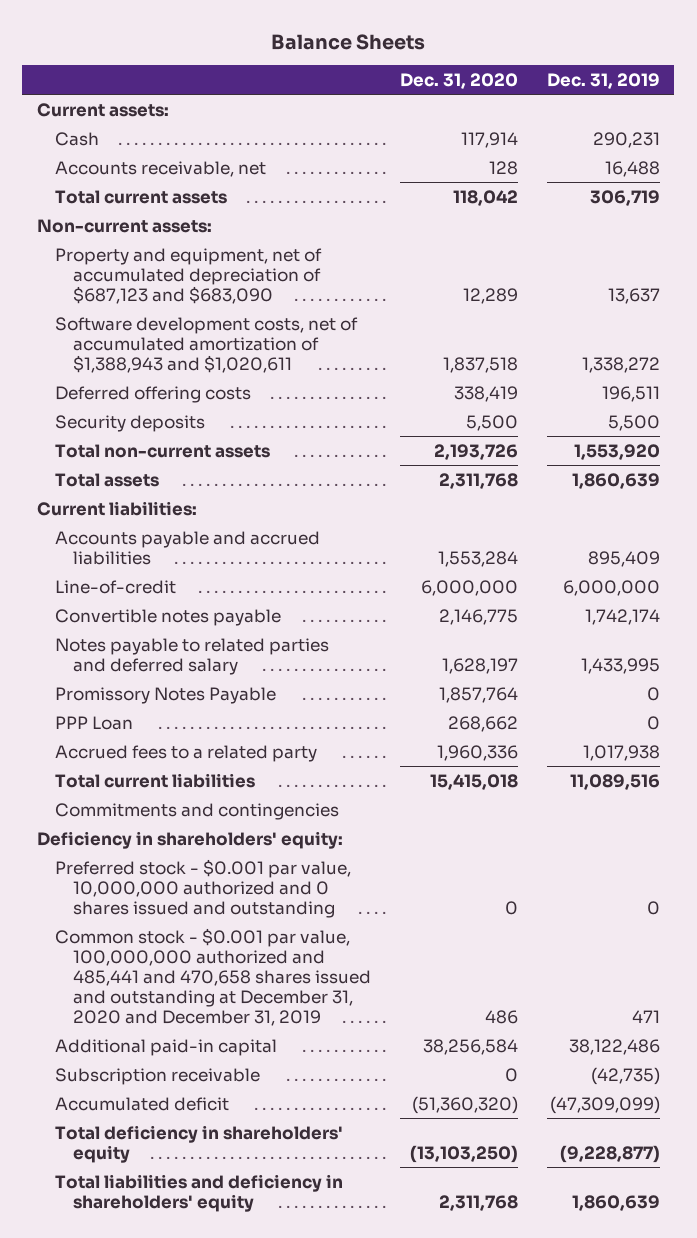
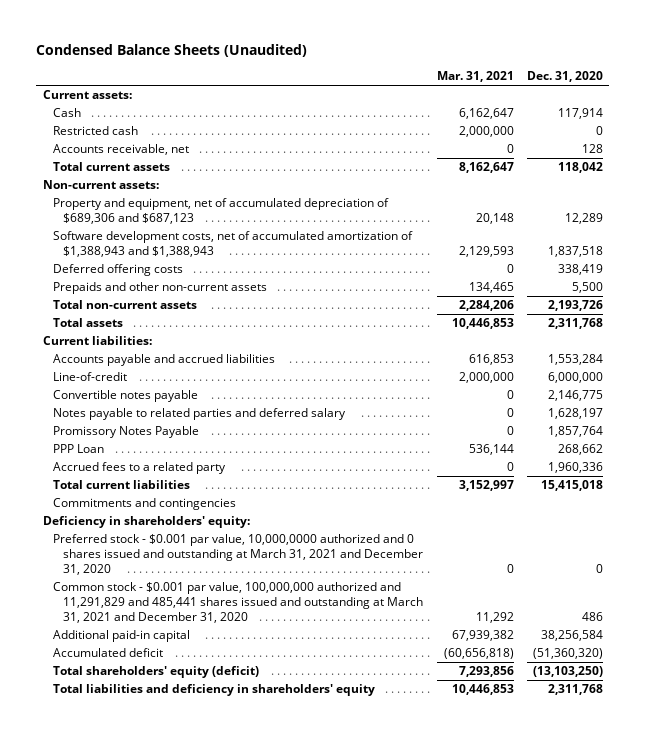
[271,33,426,50] Balance Sheets -> [36,43,308,57] Condensed Balance Sheets (Unaudited)
[546,73,660,90] Dec. 31, 2019 -> none
none -> [436,71,514,83] Mar. 31, 2021
none -> [53,126,139,136] Restricted cash
[55,247,323,304] Property and equipment, net of accumulated depreciation of $687,123 and $683,090 -> [53,198,390,225] Property and equipment, net of accumulated depreciation of $689,306 and $687,123
[55,316,359,373] Software development costs, net of accumulated amortization of $1,388,943 and $1,020,611 -> [53,231,414,258] Software development costs, net of accumulated amortization of $1,388,943 and $1,388,943
[55,414,206,432] Security deposits -> none
none -> [53,282,268,295] Prepaids and other non-current assets
[55,858,352,918] Preferred stock - $0.001 par value, 10,000,000 authorized and 0 shares issued and outstanding -> [53,534,424,575] Preferred stock - $0.001 par value, 10,000,0000 authorized and 0 shares issued and outstanding at March 31, 2021 and December 31, 2020
[55,927,372,1026] Common stock - $0.001 par value, 100,000,000 authorized and 485,441 and 470,658 shares issued and outstanding at December 31, 2020 and December 31, 2019 -> [53,582,424,623] Common stock - $0.001 par value, 100,000,000 authorized and 11,291,829 and 485,441 shares issued and outstanding at March 31, 2021 and December 31, 2020
[55,1067,261,1085] Subscription receivable -> none
[55,1124,344,1163] Total deficiency in shareholders' equity -> [53,666,260,679] Total shareholders' equity (deficit)

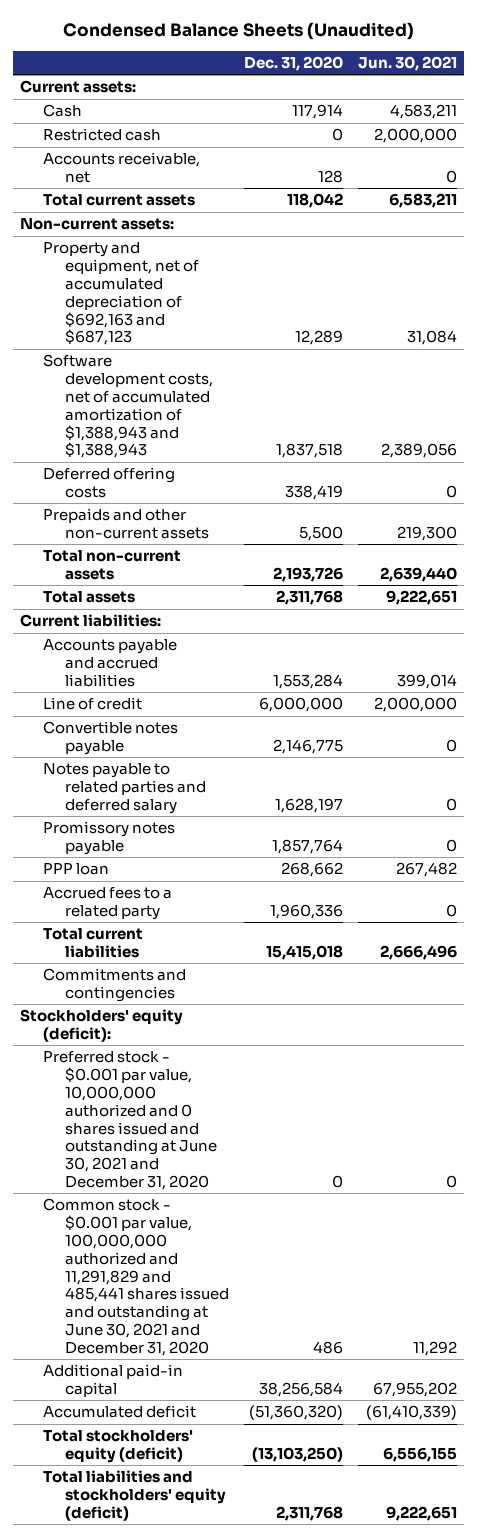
[436,71,514,83] Mar. 31, 2021 -> none
none -> [357,55,457,71] Jun. 30, 2021
[53,198,390,225] Property and equipment, net of accumulated depreciation of $689,306 and $687,123 -> [42,242,200,346] Property and equipment, net of accumulated depreciation of $692,163 and $687,123
[53,372,128,382] Line-of-credit -> [42,697,142,711] Line of credit
[53,426,200,439] Promissory Notes Payable -> [42,821,175,856] Promissory notes payable
[53,444,105,454] PPP Loan -> [42,863,109,876] PPP loan
[42,516,250,529] Deficiency in shareholders' equity: -> [20,1009,184,1043] Stockholders' equity (deficit):
[53,534,424,575] Preferred stock - $0.001 par value, 10,000,0000 authorized and 0 shares issued and outstanding at March 31, 2021 and December 31, 2020 -> [42,1051,218,1191] Preferred stock - $0.001 par value, 10,000,000 authorized and 0 shares issued and outstanding at June 30, 2021 and December 31, 2020
[53,582,424,623] Common stock - $0.001 par value, 100,000,000 authorized and 11,291,829 and 485,441 shares issued and outstanding at March 31, 2021 and December 31, 2020 -> [42,1198,230,1356] Common stock - $0.001 par value, 100,000,000 authorized and 11,291,829 and 485,441 shares issued and outstanding at June 30, 2021 and December 31, 2020
[53,666,260,679] Total shareholders' equity (deficit) -> [42,1430,193,1464] Total stockholders' equity (deficit)
[53,684,376,697] Total liabilities and deficiency in shareholders' equity -> [42,1470,227,1521] Total liabilities and stockholders' equity (deficit)

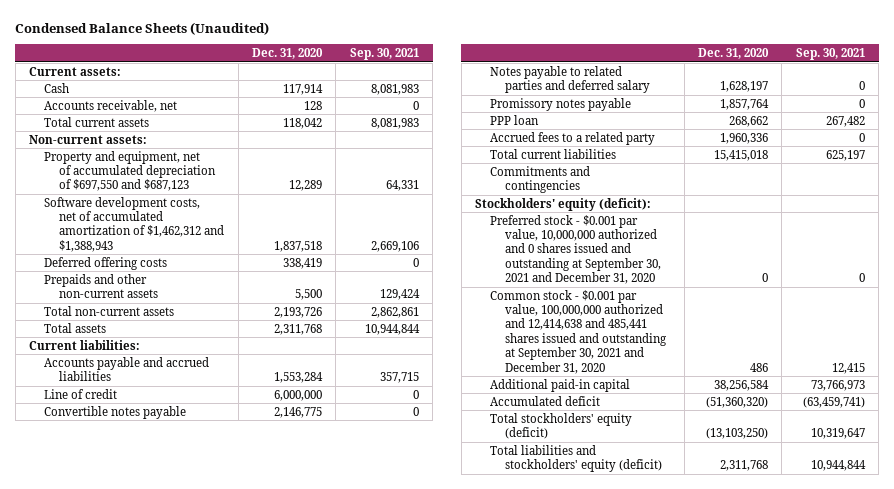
[357,55,457,71] Jun. 30, 2021 -> none
none -> [349,48,419,61] Sep. 30, 2021
[42,128,161,142] Restricted cash -> none
[42,242,200,346] Property and equipment, net of accumulated depreciation of $692,163 and $687,123 -> [44,150,217,192] Property and equipment, net of accumulated depreciation of $697,550 and $687,123
[42,354,214,459] Software development costs, net of accumulated amortization of $1,388,943 and $1,388,943 -> [44,196,225,252] Software development costs, net of accumulated amortization of $1,462,312 and $1,388,943
[42,1051,218,1191] Preferred stock - $0.001 par value, 10,000,000 authorized and 0 shares issued and outstanding at June 30, 2021 and December 31, 2020 -> [490,214,662,285] Preferred stock - $0.001 par value, 10,000,000 authorized and 0 shares issued and outstanding at September 30, 2021 and December 31, 2020
[42,1198,230,1356] Common stock - $0.001 par value, 100,000,000 authorized and 11,291,829 and 485,441 shares issued and outstanding at June 30, 2021 and December 31, 2020 -> [490,289,668,374] Common stock - $0.001 par value, 100,000,000 authorized and 12,414,638 and 485,441 shares issued and outstanding at September 30, 2021 and December 31, 2020

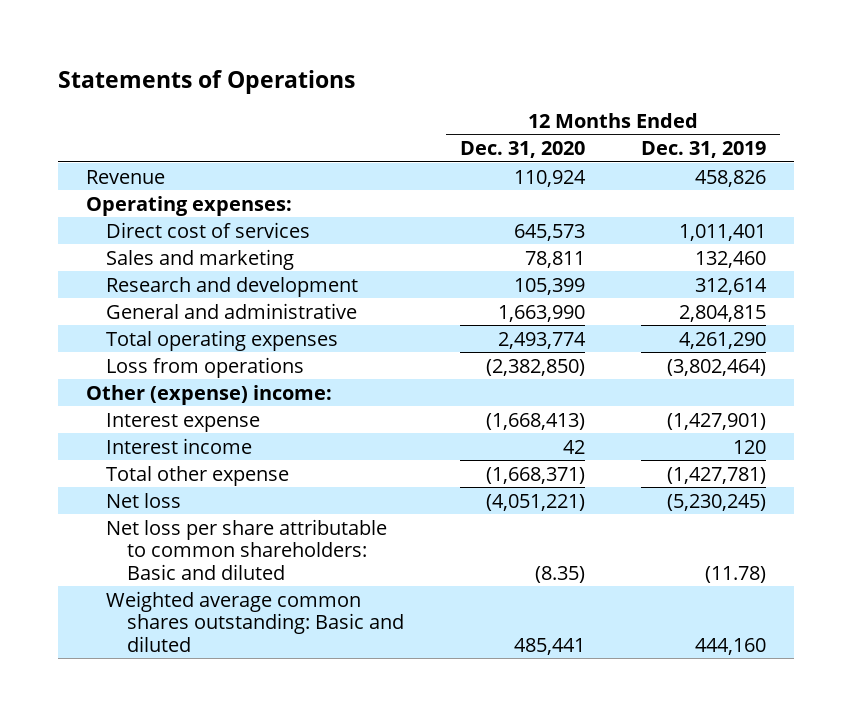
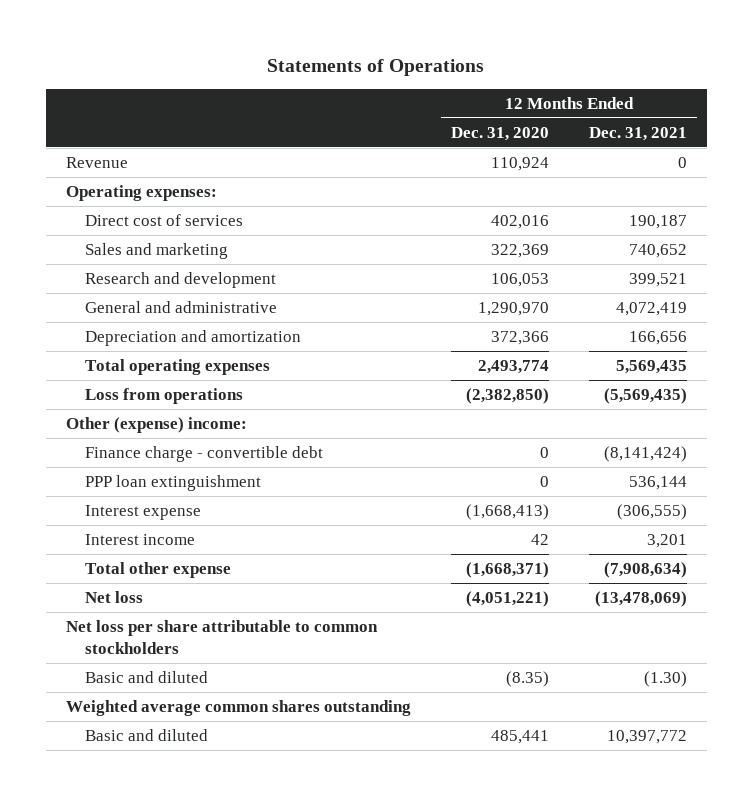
[641,141,767,159] Dec. 31, 2019 -> none
none -> [588,126,687,141] Dec. 31, 2021
[514,223,586,241] 645,573 -> [490,214,549,229] 402,016
[525,250,586,268] 78,811 -> [490,243,549,258] 322,369
[514,277,586,295] 105,399 -> [490,272,549,287] 106,053
[498,304,586,322] 1,663,990 -> [477,301,549,316] 1,290,970
none -> [84,329,301,346] Depreciation and amortization
none -> [84,445,323,462] Finance charge - convertible debt
none -> [84,474,261,491] PPP loan extinguishment
none -> [65,619,378,654] Net loss per share attributable to common stockholders
[106,518,388,580] Net loss per share attributable to common shareholders: Basic and diluted -> [84,670,208,683] Basic and diluted
none -> [65,699,411,716] Weighted average common shares outstanding
[106,590,405,652] Weighted average common shares outstanding: Basic and diluted -> [84,728,208,741] Basic and diluted

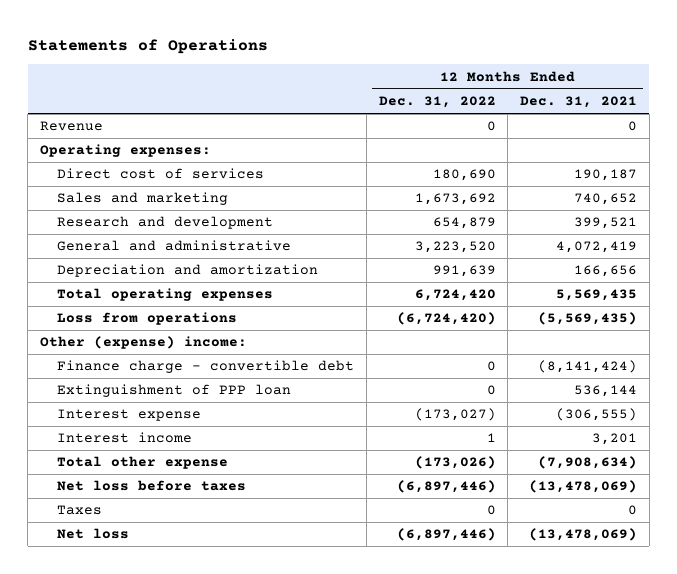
[450,126,549,141] Dec. 31, 2020 -> none
none -> [378,96,496,109] Dec. 31, 2022
[84,474,261,491] PPP loan extinguishment -> [56,384,291,398] Extinguishment of PPP loan
none -> [56,480,246,492] Net loss before taxes
none -> [56,505,102,516] Taxes
[65,619,378,654] Net loss per share attributable to common stockholders -> none
[84,670,208,683] Basic and diluted -> none
[65,699,411,716] Weighted average common shares outstanding -> none
[84,728,208,741] Basic and diluted -> none

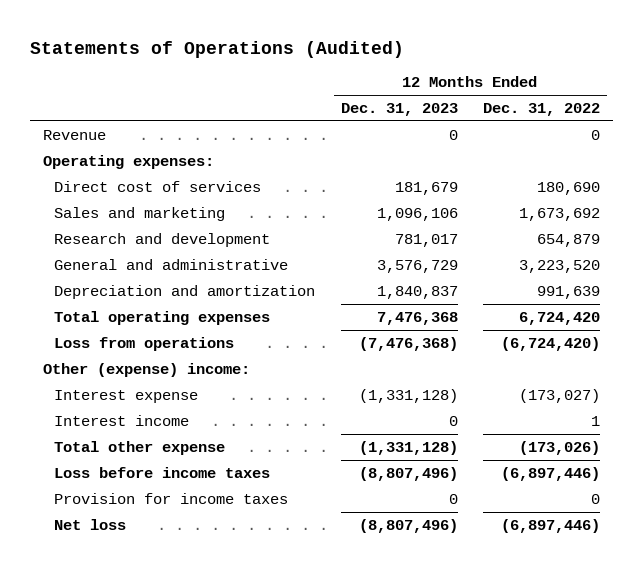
[27,38,268,54] Statements of Operations -> [29,40,404,58] Statements of Operations (Audited)
[520,96,638,109] Dec. 31, 2021 -> none
none -> [340,103,458,117] Dec. 31, 2023
[56,360,354,374] Finance charge - convertible debt -> none
[56,384,291,398] Extinguishment of PPP loan -> none
[56,480,246,492] Net loss before taxes -> [53,467,270,479] Loss before income taxes
[56,505,102,516] Taxes -> [53,493,288,505] Provision for income taxes

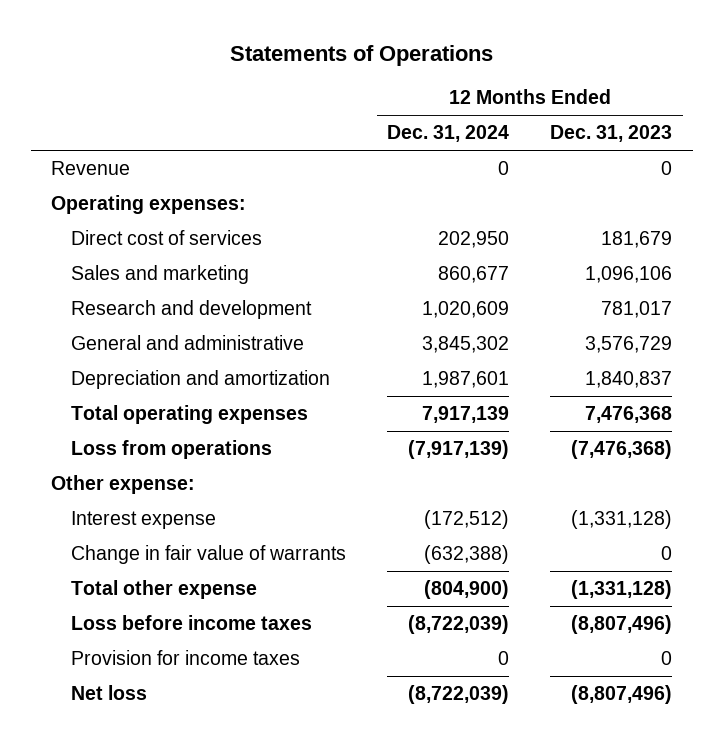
[29,40,404,58] Statements of Operations (Audited) -> [229,44,493,66] Statements of Operations
[483,103,601,117] Dec. 31, 2022 -> none
none -> [387,125,510,143] Dec. 31, 2024
[42,363,250,378] Other (expense) income: -> [51,475,196,495] Other expense:
[53,415,189,427] Interest income -> none
none -> [71,545,347,565] Change in fair value of warrants

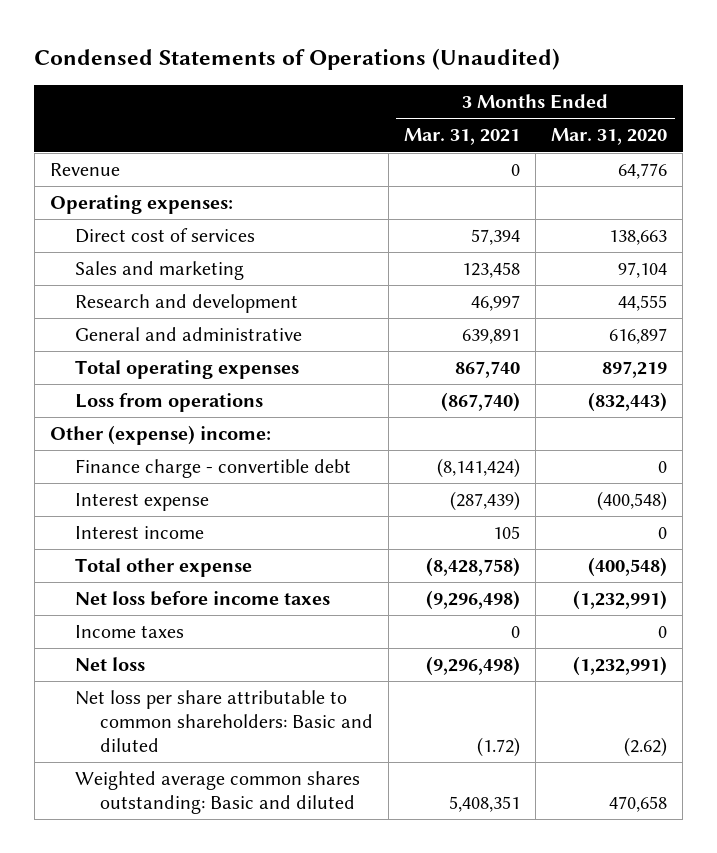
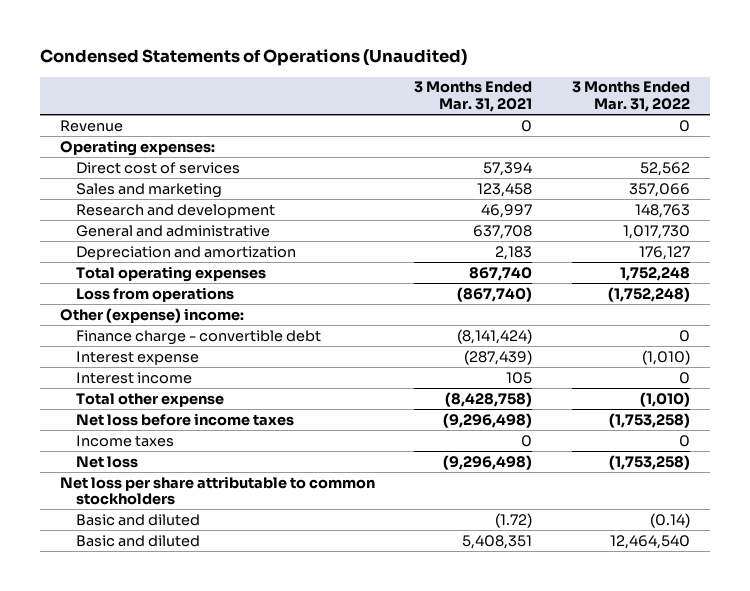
[550,128,667,146] Mar. 31, 2020 -> none
none -> [571,81,690,113] 3 Months Ended Mar. 31, 2022
[461,329,520,345] 639,891 -> [473,224,533,239] 637,708
none -> [75,245,296,260] Depreciation and amortization
none -> [59,475,375,506] Net loss per share attributable to common stockholders
[74,690,373,752] Net loss per share attributable to common shareholders: Basic and diluted -> [75,513,200,526] Basic and diluted
[74,771,360,814] Weighted average common shares outstanding: Basic and diluted -> [75,534,200,547] Basic and diluted

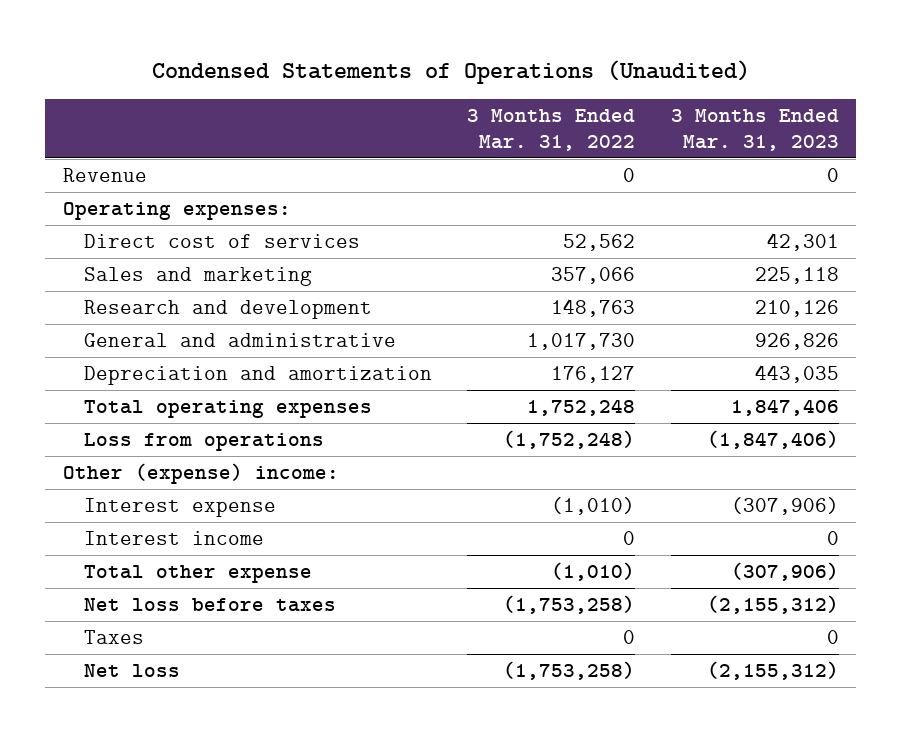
[414,81,533,113] 3 Months Ended Mar. 31, 2021 -> none
none -> [670,109,839,152] 3 Months Ended Mar. 31, 2023
[75,329,321,345] Finance charge - convertible debt -> none
[75,412,294,426] Net loss before income taxes -> [83,597,336,612] Net loss before taxes
[75,434,174,447] Income taxes -> [83,629,144,644] Taxes
[59,475,375,506] Net loss per share attributable to common stockholders -> none
[75,513,200,526] Basic and diluted -> none
[75,534,200,547] Basic and diluted -> none

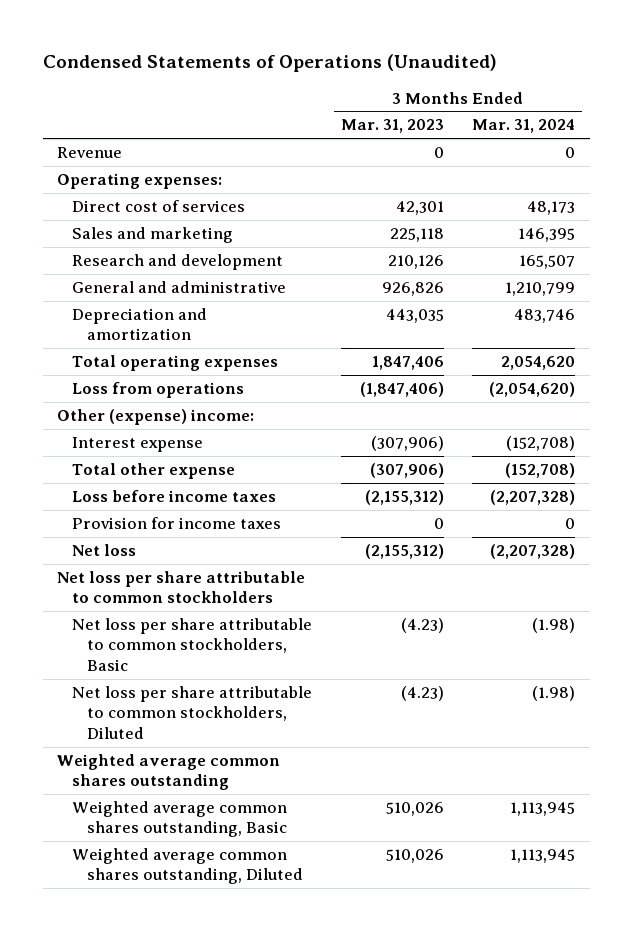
[467,109,636,152] 3 Months Ended Mar. 31, 2022 -> none
none -> [472,119,576,134] Mar. 31, 2024
[83,530,264,545] Interest income -> none
[83,597,336,612] Net loss before taxes -> [72,490,277,503] Loss before income taxes
[83,629,144,644] Taxes -> [72,517,282,530] Provision for income taxes
none -> [57,571,306,604] Net loss per share attributable to common stockholders
none -> [72,618,313,671] Net loss per share attributable to common stockholders, Basic
none -> [72,686,313,739] Net loss per share attributable to common stockholders, Diluted
none -> [57,754,281,791] Weighted average common shares outstanding
none -> [72,801,288,838] Weighted average common shares outstanding, Basic
none -> [72,848,304,885] Weighted average common shares outstanding, Diluted

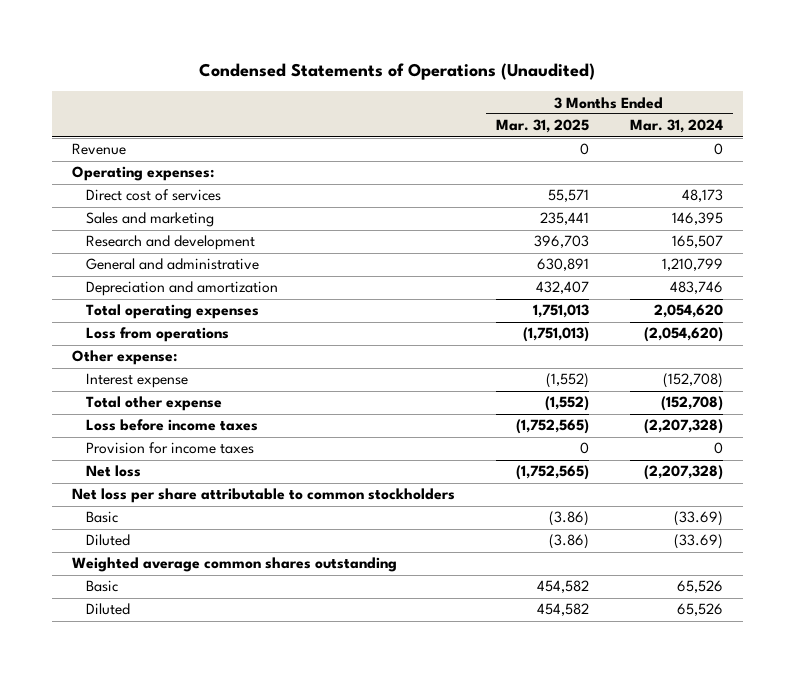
[340,119,444,134] Mar. 31, 2023 -> none
none -> [495,119,589,134] Mar. 31, 2025
[57,409,255,426] Other (expense) income: -> [72,350,178,366] Other expense:
[72,618,313,671] Net loss per share attributable to common stockholders, Basic -> none
[72,686,313,739] Net loss per share attributable to common stockholders, Diluted -> none
none -> [85,511,118,524] Basic
none -> [85,534,130,547] Diluted
[72,801,288,838] Weighted average common shares outstanding, Basic -> none
[72,848,304,885] Weighted average common shares outstanding, Diluted -> none
none -> [85,580,118,593] Basic
none -> [85,603,130,616] Diluted

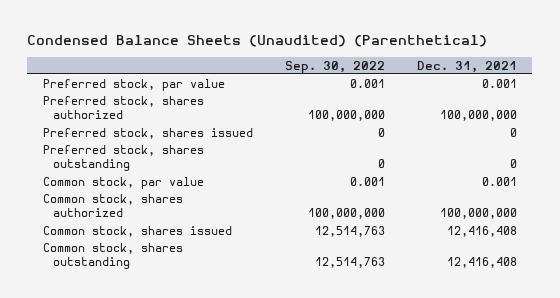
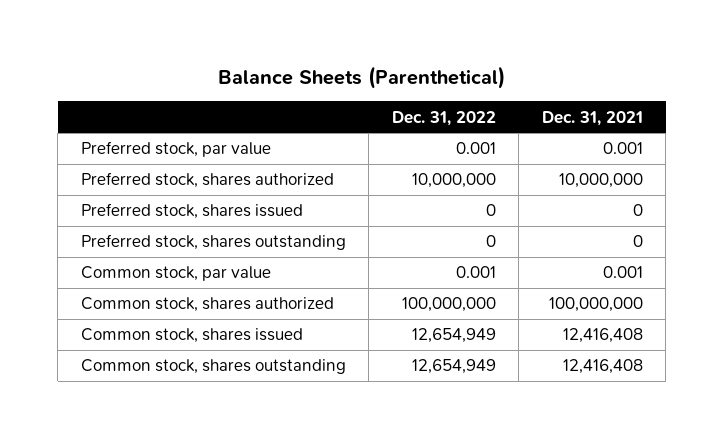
[27,35,488,48] Condensed Balance Sheets (Unaudited) (Parenthetical) -> [217,66,505,90] Balance Sheets (Parenthetical)
[284,60,385,73] Sep. 30, 2022 -> none
none -> [391,110,496,126] Dec. 31, 2022
[439,110,517,122] 100,000,000 -> [558,173,643,189] 10,000,000

